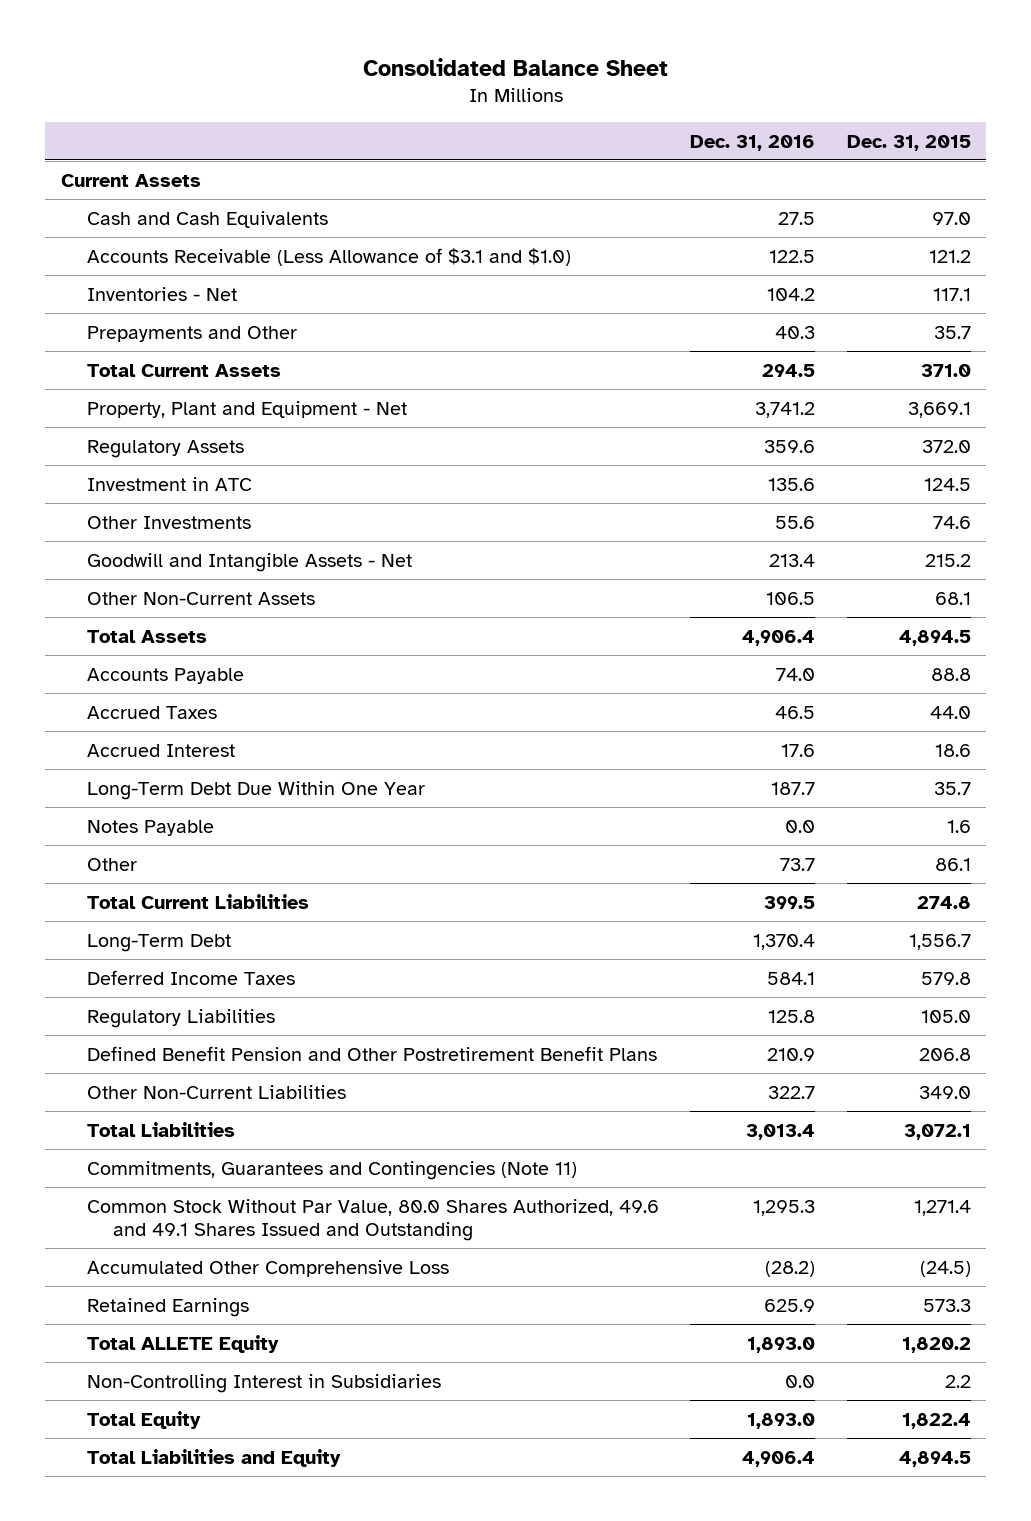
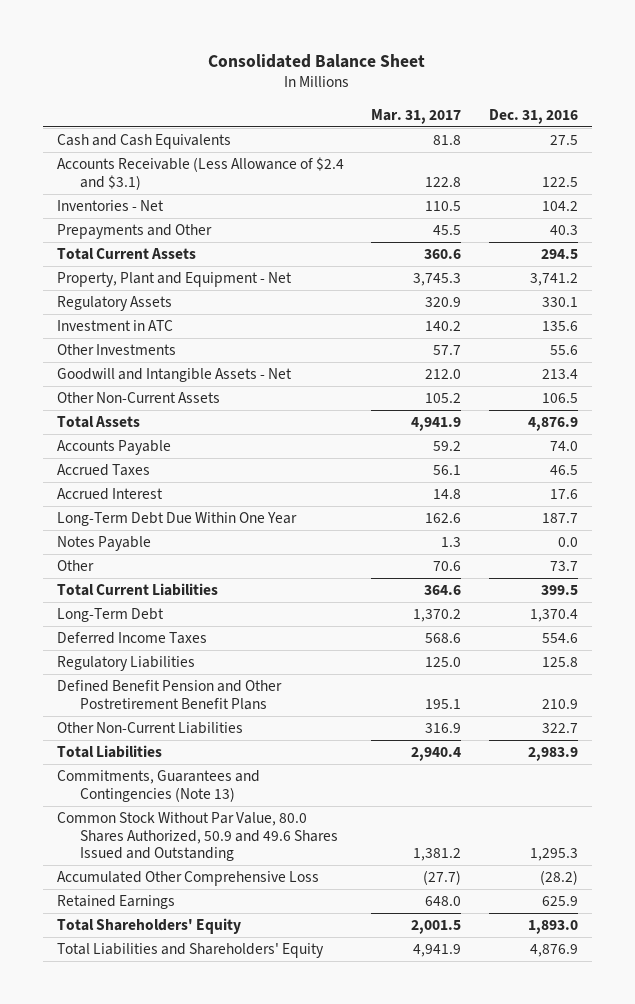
[846,134,971,151] Dec. 31, 2015 -> none
none -> [371,108,462,124] Mar. 31, 2017
[60,173,201,187] Current Assets -> none
[86,247,571,266] Accounts Receivable (Less Allowance of $3.1 and $1.0) -> [56,157,344,190] Accounts Receivable (Less Allowance of $2.4 and $3.1)
[764,439,816,453] 359.6 -> [541,297,578,308] 330.1
[742,629,816,646] 4,906.4 -> [527,417,578,432] 4,876.9
[767,971,816,985] 584.1 -> [541,633,578,644] 554.6
[746,1123,816,1140] 3,013.4 -> [527,747,578,762] 2,983.9
[86,1160,577,1180] Commitments, Guarantees and Contingencies (Note 11) -> [56,770,260,802] Commitments, Guarantees and Contingencies (Note 13)
[86,1198,659,1241] Common Stock Without Par Value, 80.0 Shares Authorized, 49.6 and 49.1 Shares Issued and Outstanding -> [56,812,339,862] Common Stock Without Par Value, 80.0 Shares Authorized, 50.9 and 49.6 Shares Issued and Outstanding
[86,1373,441,1393] Non-Controlling Interest in Subsidiaries -> none
[86,1410,201,1429] Total Equity -> none
[86,1334,279,1353] Total ALLETE Equity -> [56,918,241,935] Total Shareholders' Equity
[86,1448,341,1467] Total Liabilities and Equity -> [56,943,324,959] Total Liabilities and Shareholders' Equity
[742,1450,816,1467] 4,906.4 -> [529,944,578,958] 4,876.9

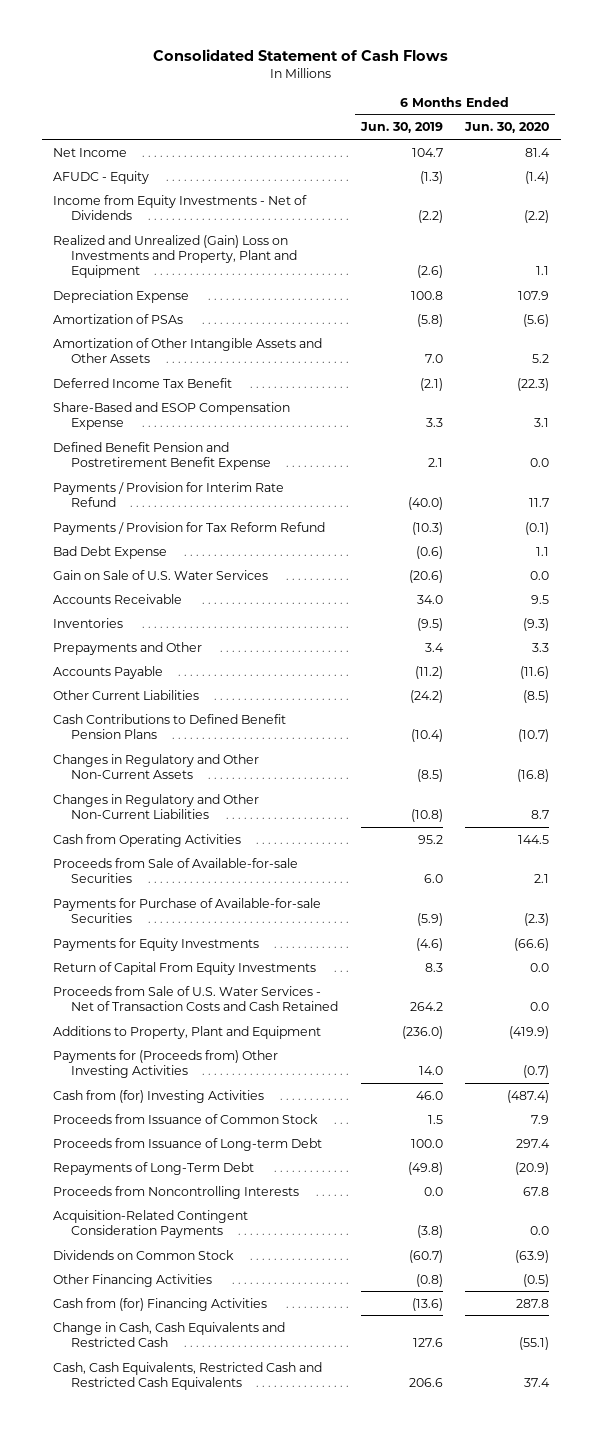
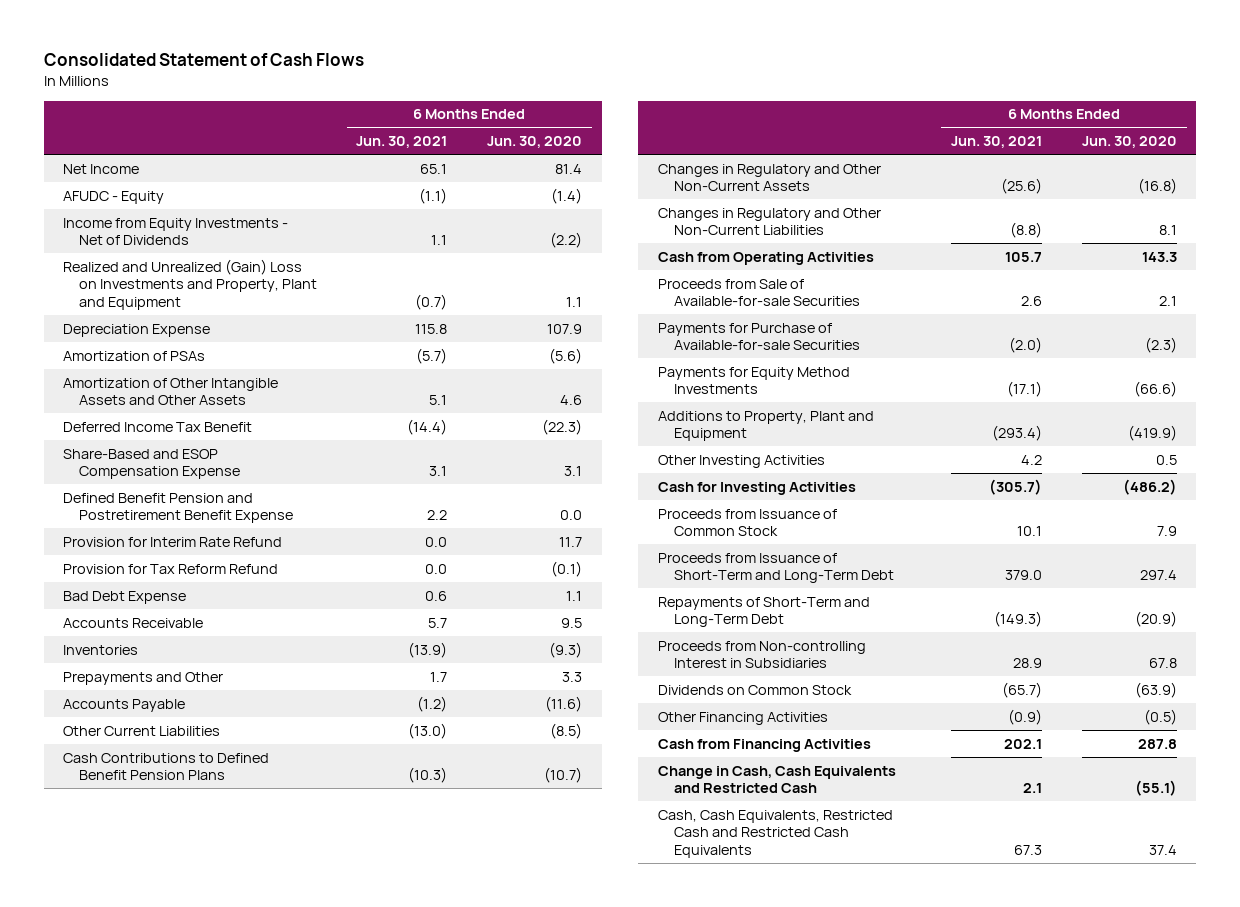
[359,122,443,134] Jun. 30, 2019 -> none
none -> [356,136,448,149] Jun. 30, 2021
[532,353,550,363] 5.2 -> [560,395,583,406] 4.6
[53,481,285,507] Payments / Provision for Interim Rate Refund -> [63,536,283,547] Provision for Interim Rate Refund
[53,521,326,535] Payments / Provision for Tax Reform Refund -> [63,563,279,574] Provision for Tax Reform Refund
[53,569,269,580] Gain on Sale of U.S. Water Services -> none
[531,809,550,819] 8.7 -> [1158,225,1177,236] 8.1
[518,834,550,844] 144.5 -> [1141,251,1177,262] 143.3
[53,961,317,975] Return of Capital From Equity Investments -> none
[53,985,338,1011] Proceeds from Sale of U.S. Water Services - Net of Transaction Costs and Cash Retained -> none
[53,937,260,951] Payments for Equity Investments -> [658,366,851,395] Payments for Equity Method Investments
[53,1049,279,1078] Payments for (Proceeds from) Other Investing Activities -> [658,454,826,468] Other Investing Activities
[523,1064,550,1078] (0.7) -> [1155,454,1177,465] 0.5
[53,1089,265,1103] Cash from (for) Investing Activities -> [658,481,857,495] Cash for Investing Activities
[507,1089,550,1103] (487.4) -> [1122,478,1177,495] (486.2)
[53,1209,249,1238] Acquisition-Related Contingent Consideration Payments -> none
[53,1137,323,1151] Proceeds from Issuance of Long-term Debt -> [658,552,894,584] Proceeds from Issuance of Short-Term and Long-Term Debt
[53,1161,255,1175] Repayments of Long-Term Debt -> [658,596,871,628] Repayments of Short-Term and Long-Term Debt
[53,1185,300,1199] Proceeds from Noncontrolling Interests -> [658,640,867,669] Proceeds from Non-controlling Interest in Subsidiaries
[53,1297,268,1311] Cash from (for) Financing Activities -> [658,738,872,752] Cash from Financing Activities

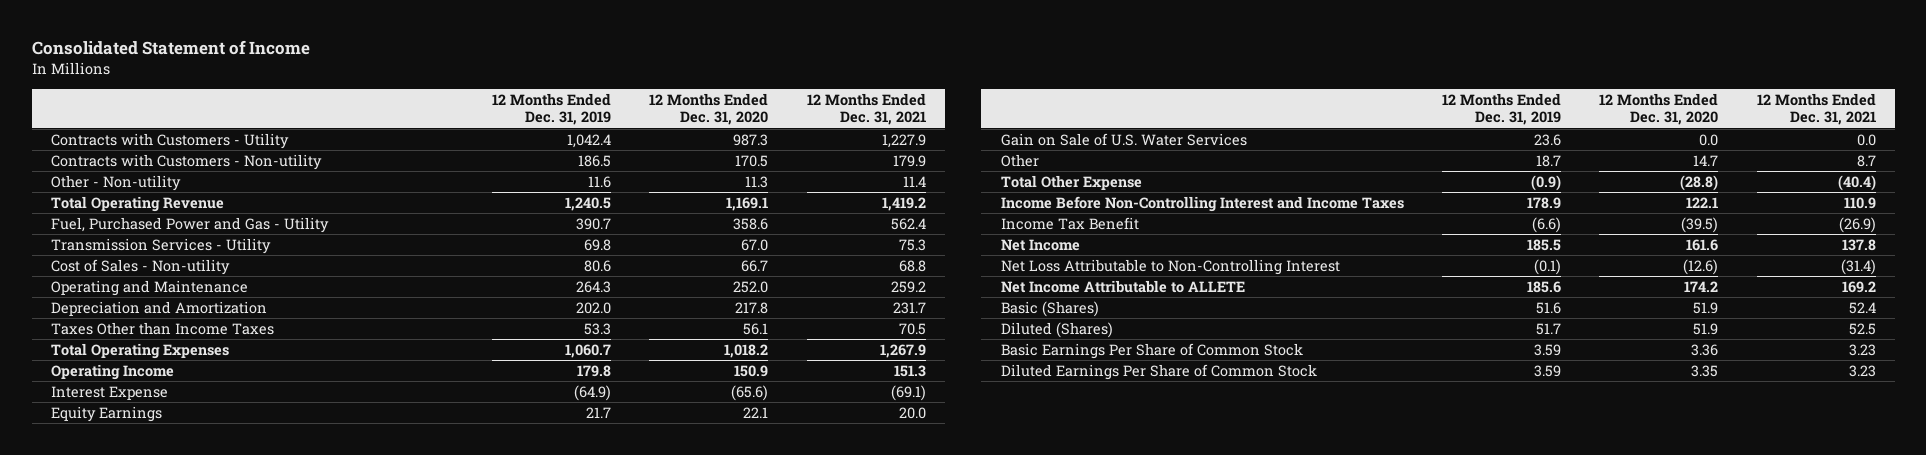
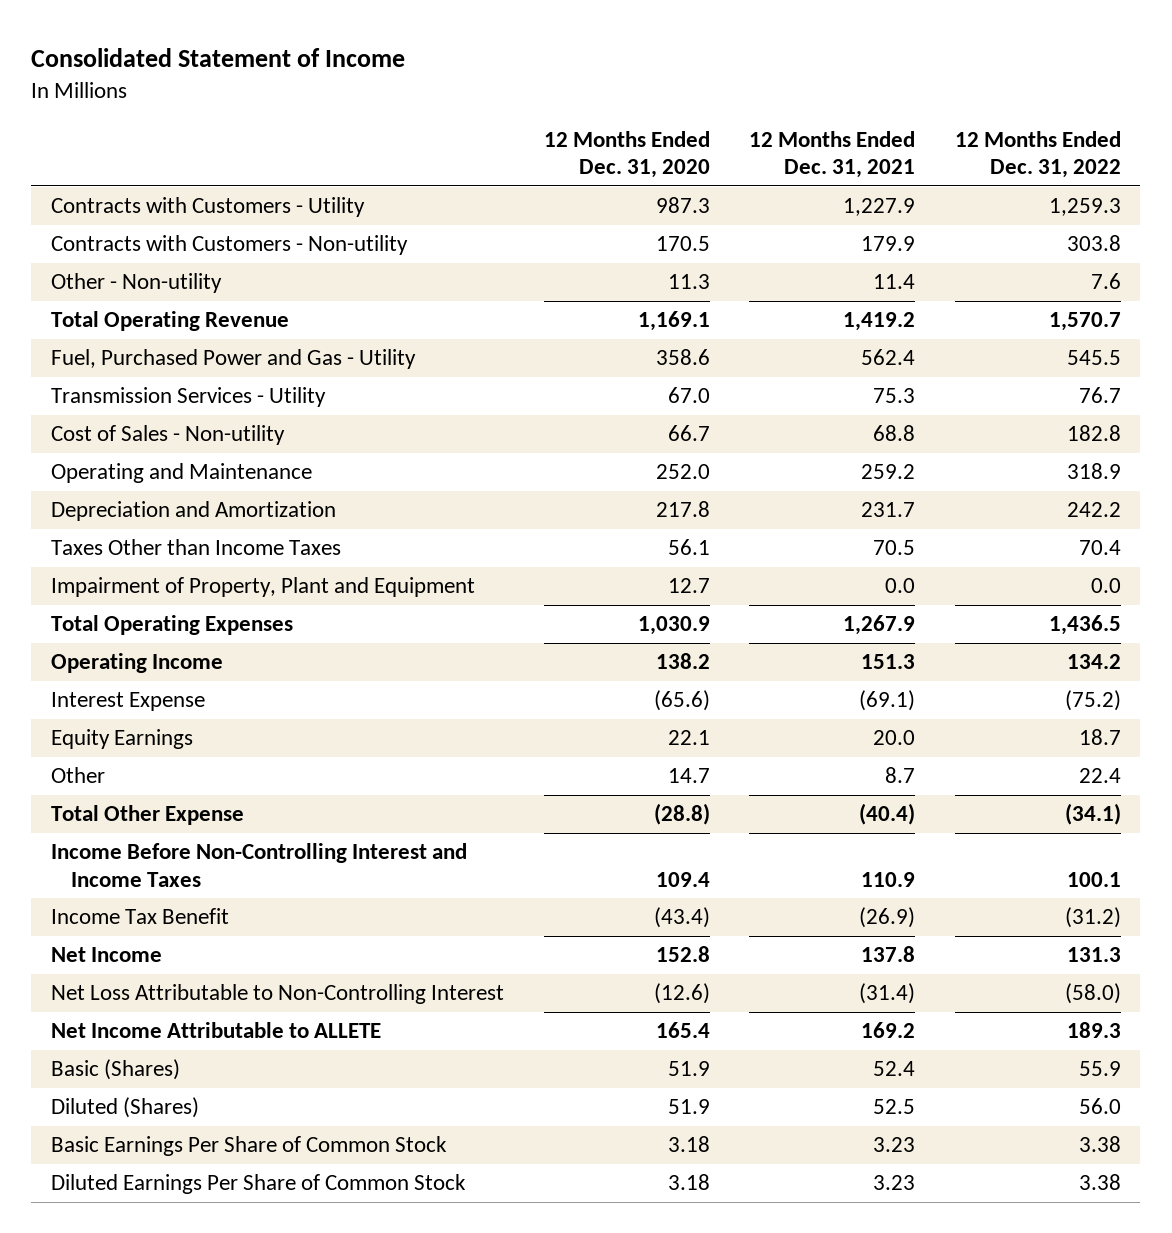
[492,92,612,126] 12 Months Ended Dec. 31, 2019 -> none
none -> [954,130,1121,179] 12 Months Ended Dec. 31, 2022
none -> [51,577,476,598] Impairment of Property, Plant and Equipment
[724,343,769,358] 1,018.2 -> [637,616,710,636] 1,030.9
[734,364,769,377] 150.9 -> [655,653,710,670] 138.2
[1000,132,1247,146] Gain on Sale of U.S. Water Services -> none
[1686,196,1719,208] 122.1 -> [655,871,710,887] 109.4
[1681,216,1719,233] (39.5) -> [653,907,710,929] (43.4)
[1686,238,1719,251] 161.6 -> [655,946,710,963] 152.8
[1684,280,1719,292] 174.2 -> [655,1022,710,1039] 165.4
[1691,343,1719,356] 3.36 -> [667,1136,710,1153] 3.18
[1691,364,1719,377] 3.35 -> [667,1174,710,1191] 3.18

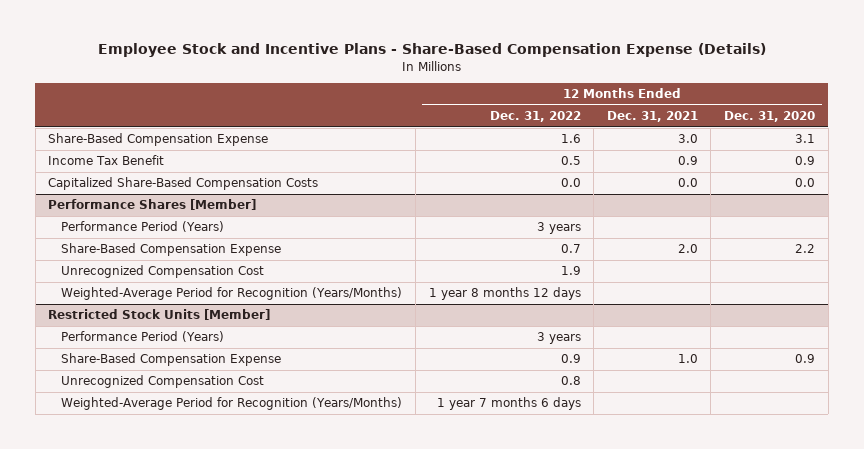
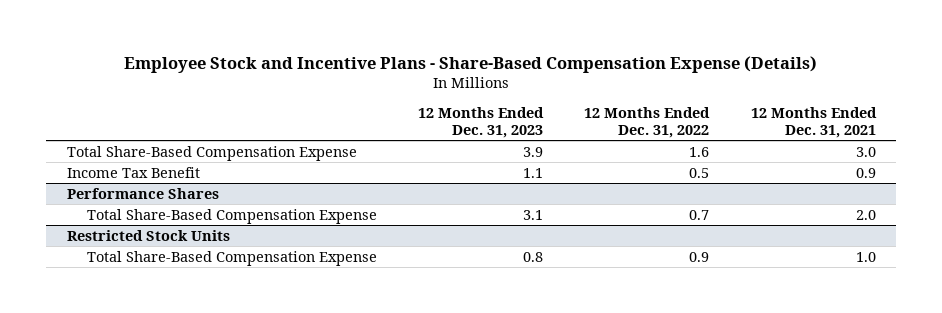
[724,111,816,123] Dec. 31, 2020 -> none
none -> [417,107,544,138] 12 Months Ended Dec. 31, 2023
[48,133,269,147] Share-Based Compensation Expense -> [66,145,357,161] Total Share-Based Compensation Expense
[48,177,319,191] Capitalized Share-Based Compensation Costs -> none
[61,221,225,233] Performance Period (Years) -> none
[61,265,265,279] Unrecognized Compensation Cost -> none
[61,287,403,301] Weighted-Average Period for Recognition (Years/Months) -> none
[61,331,225,343] Performance Period (Years) -> none
[61,375,265,389] Unrecognized Compensation Cost -> none
[61,397,403,411] Weighted-Average Period for Recognition (Years/Months) -> none
[48,199,257,211] Performance Shares [Member] -> [66,187,219,199] Performance Shares
[61,243,282,257] Share-Based Compensation Expense -> [86,208,377,224] Total Share-Based Compensation Expense
[48,309,271,321] Restricted Stock Units [Member] -> [66,229,230,241] Restricted Stock Units
[61,353,282,367] Share-Based Compensation Expense -> [86,250,377,266] Total Share-Based Compensation Expense

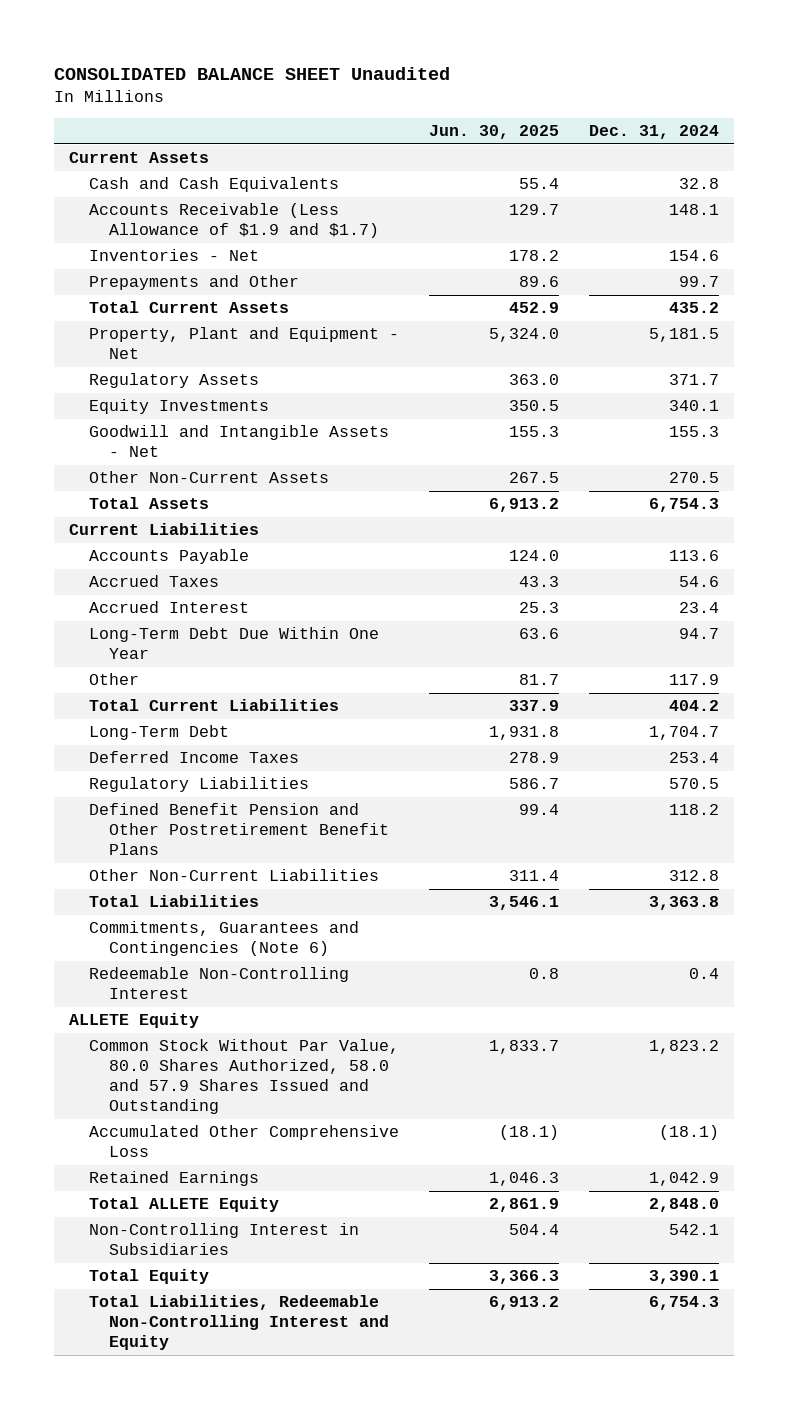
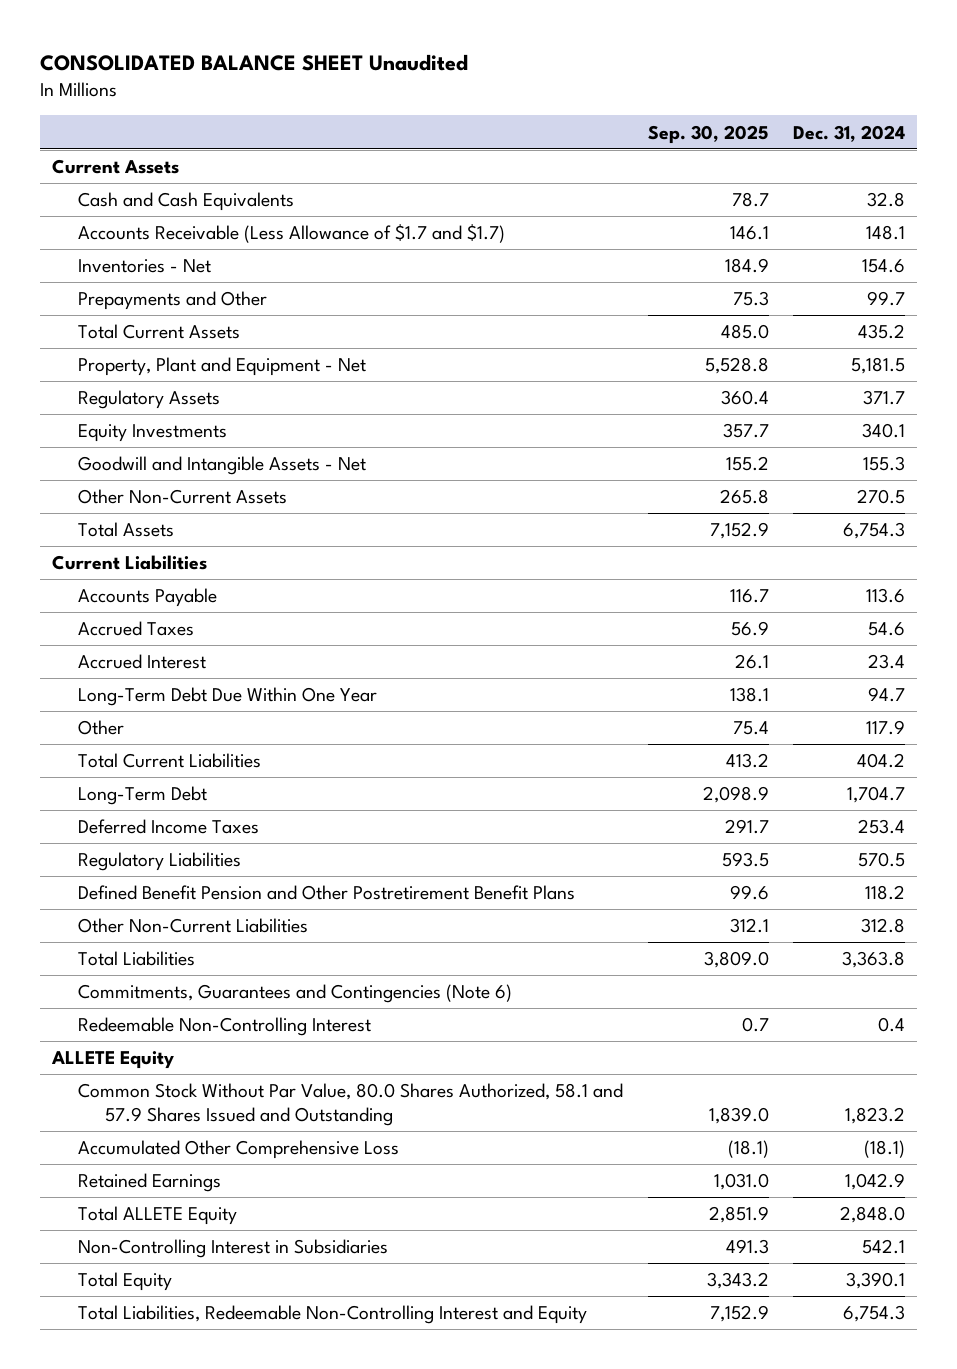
[429,125,560,140] Jun. 30, 2025 -> none
none -> [647,124,769,144] Sep. 30, 2025
[89,203,380,239] Accounts Receivable (Less Allowance of $1.9 and $1.7) -> [78,224,506,244] Accounts Receivable (Less Allowance of $1.7 and $1.7)
[89,1039,400,1115] Common Stock Without Par Value, 80.0 Shares Authorized, 58.0 and 57.9 Shares Issued and Outstanding -> [78,1083,624,1127] Common Stock Without Par Value, 80.0 Shares Authorized, 58.1 and 57.9 Shares Issued and Outstanding

